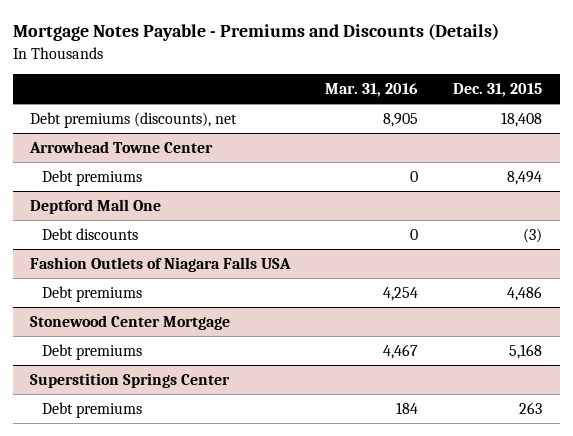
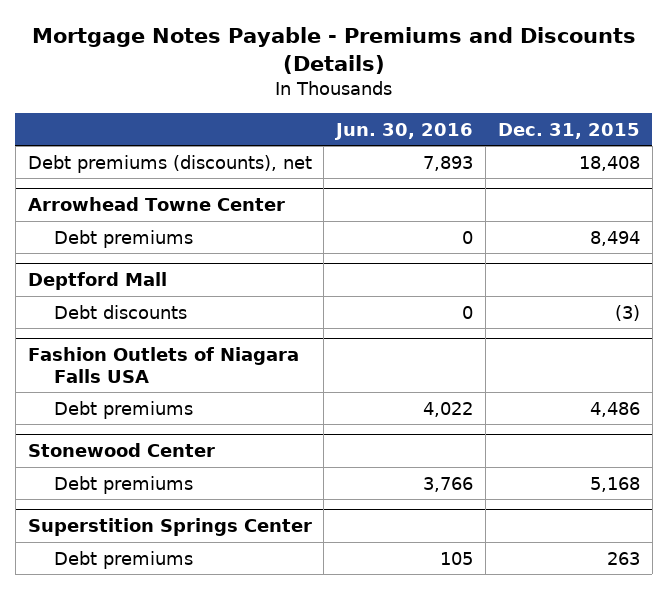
[325,83,419,98] Mar. 31, 2016 -> none
none -> [334,122,474,140] Jun. 30, 2016
[30,198,162,214] Deptford Mall One -> [27,272,167,291] Deptford Mall
[30,314,231,330] Stonewood Center Mortgage -> [27,443,215,458] Stonewood Center

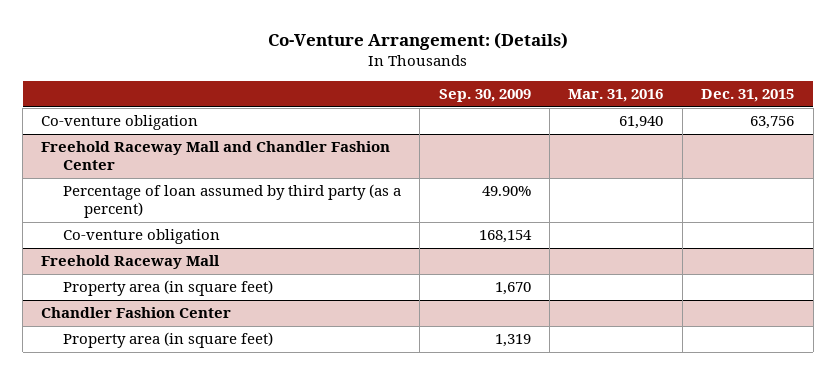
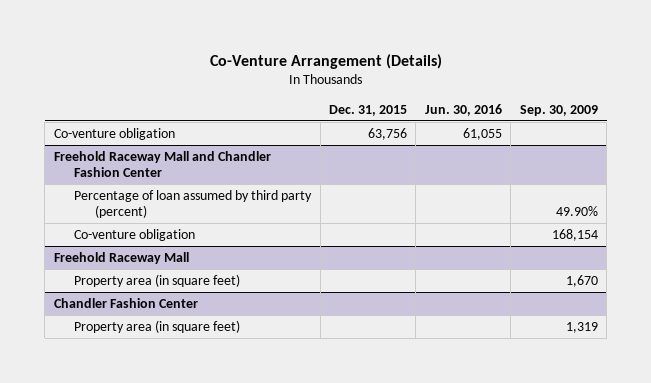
[267,31,568,50] Co-Venture Arrangement: (Details) -> [209,53,442,69] Co-Venture Arrangement (Details)
[568,89,664,103] Mar. 31, 2016 -> none
none -> [424,103,502,116] Jun. 30, 2016
[62,184,401,219] Percentage of loan assumed by third party (as a percent) -> [74,189,313,219] Percentage of loan assumed by third party (percent)

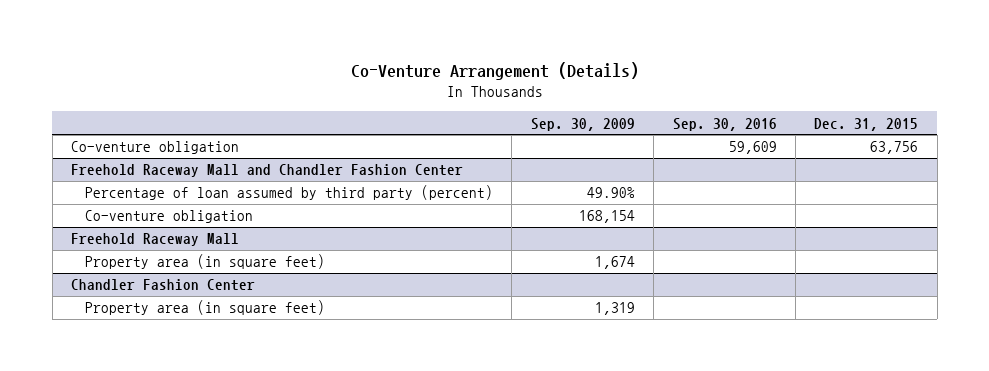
[424,103,502,116] Jun. 30, 2016 -> none
none -> [672,117,777,131] Sep. 30, 2016
[565,274,598,287] 1,670 -> [594,256,635,270] 1,674

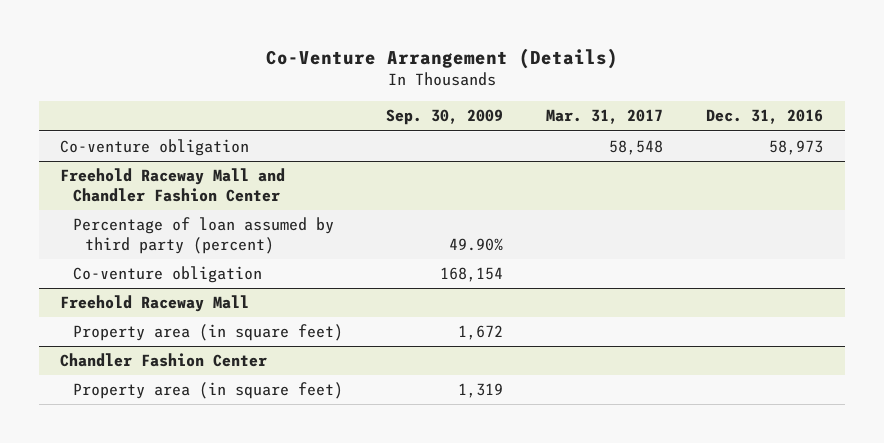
[672,117,777,131] Sep. 30, 2016 -> none
[814,117,919,131] Dec. 31, 2015 -> none
none -> [546,109,664,125] Mar. 31, 2017
none -> [706,109,824,125] Dec. 31, 2016
[594,256,635,270] 1,674 -> [457,325,503,341] 1,672

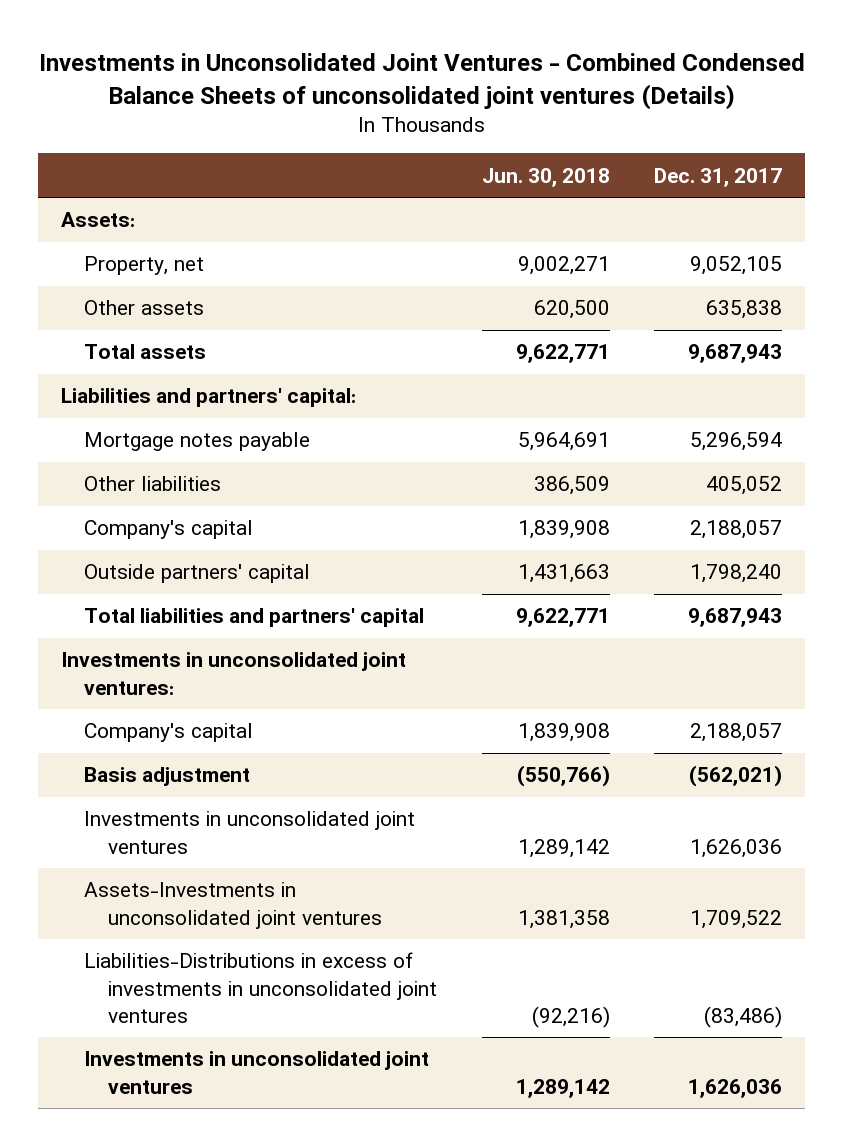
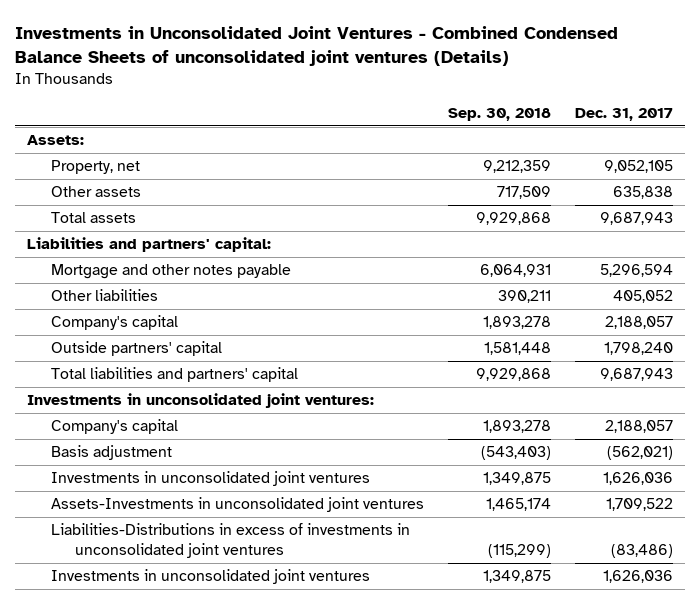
[481,167,610,187] Jun. 30, 2018 -> none
none -> [447,107,551,121] Sep. 30, 2018
[84,432,311,452] Mortgage notes payable -> [50,264,291,280] Mortgage and other notes payable

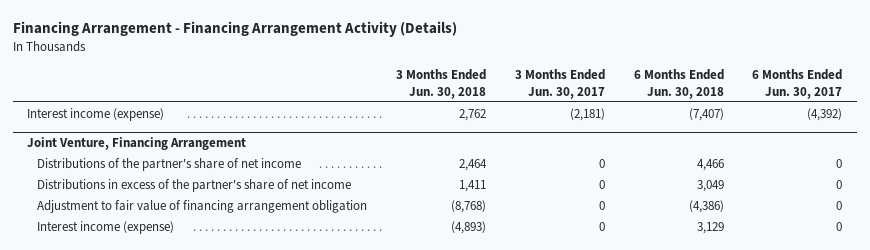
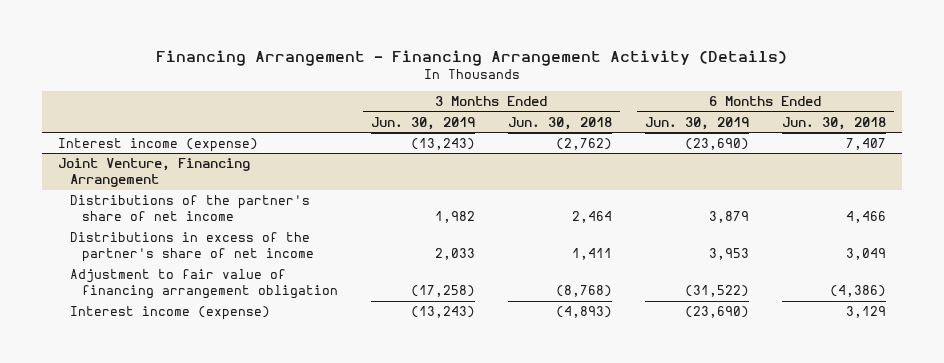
[514,69,605,99] 3 Months Ended Jun. 30, 2017 -> none
[752,69,843,99] 6 Months Ended Jun. 30, 2017 -> none
none -> [370,116,475,130] Jun. 30, 2019
none -> [644,116,749,130] Jun. 30, 2019
[459,109,487,122] 2,762 -> [555,137,612,150] (2,762)
[688,108,724,122] (7,407) -> [845,137,886,150] 7,407

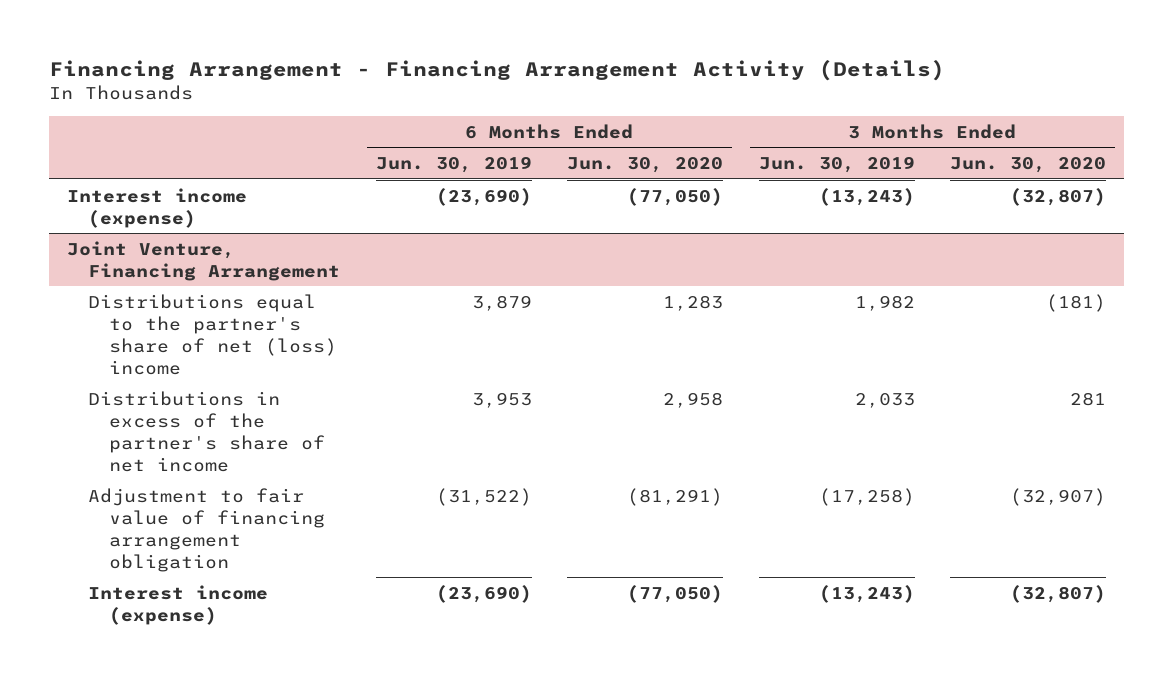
[507,116,612,130] Jun. 30, 2018 -> none
[781,116,886,130] Jun. 30, 2018 -> none
none -> [567,156,724,173] Jun. 30, 2020
none -> [950,156,1107,173] Jun. 30, 2020
[70,194,311,222] Distributions of the partner's share of net income -> [88,293,337,375] Distributions equal to the partner's share of net (loss) income

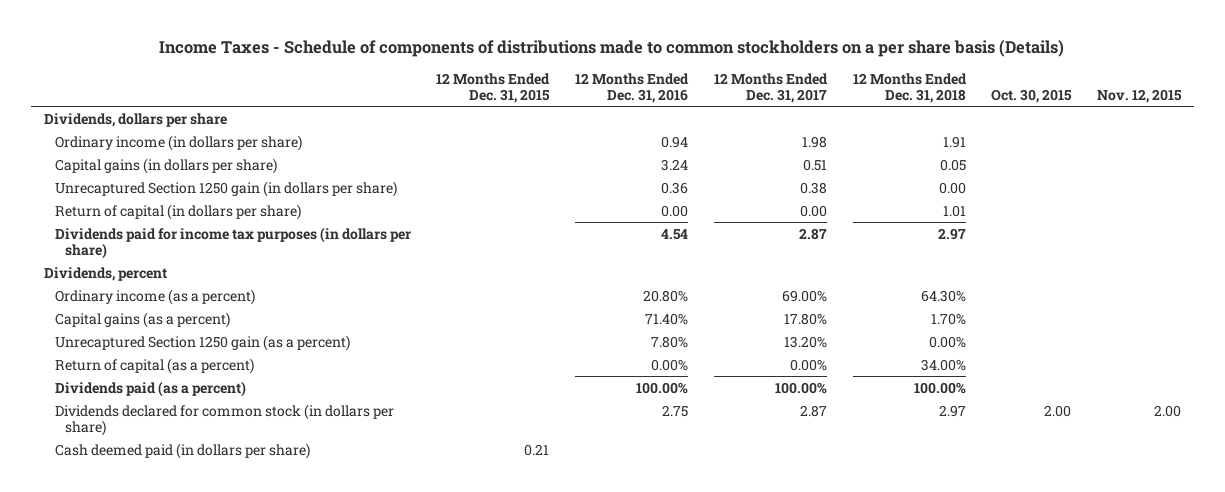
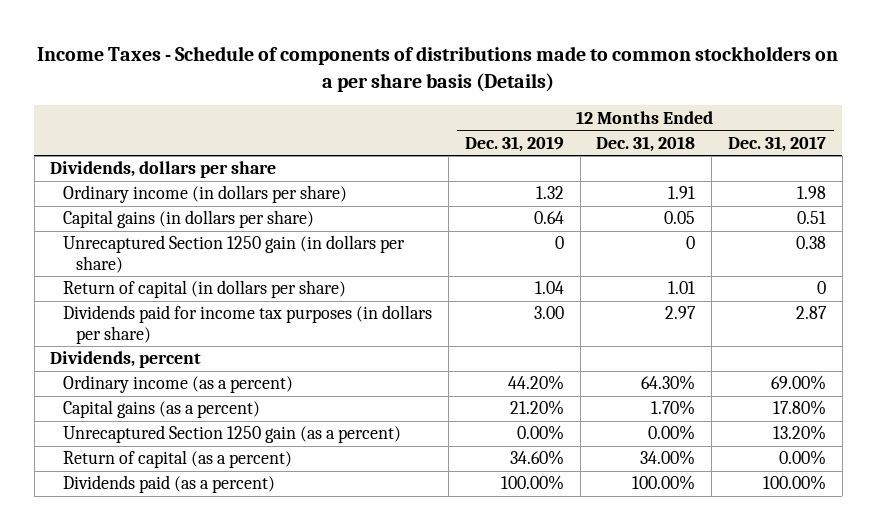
[436,72,551,104] 12 Months Ended Dec. 31, 2015 -> none
[575,72,690,104] 12 Months Ended Dec. 31, 2016 -> none
[991,89,1073,104] Oct. 30, 2015 -> none
[1097,89,1183,104] Nov. 12, 2015 -> none
none -> [464,135,564,152] Dec. 31, 2019
[938,181,966,194] 0.00 -> [686,236,696,250] 0
[799,204,827,217] 0.00 -> [816,281,826,295] 0
[54,403,394,436] Dividends declared for common stock (in dollars per share) -> none
[54,442,310,459] Cash deemed paid (in dollars per share) -> none

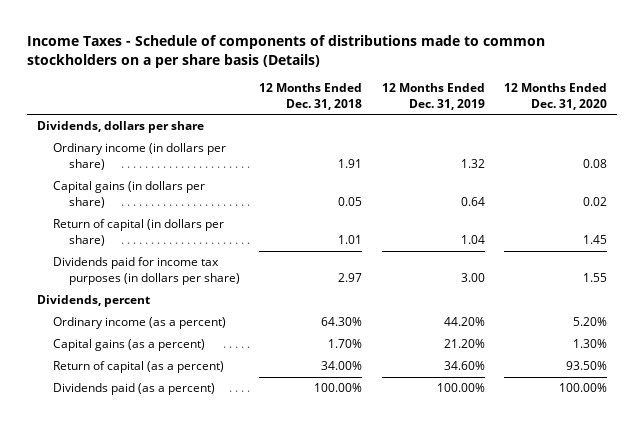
[727,135,826,152] Dec. 31, 2017 -> none
none -> [504,83,608,110] 12 Months Ended Dec. 31, 2020
[63,235,406,273] Unrecaptured Section 1250 gain (in dollars per share) -> none
[63,425,402,444] Unrecaptured Section 1250 gain (as a percent) -> none

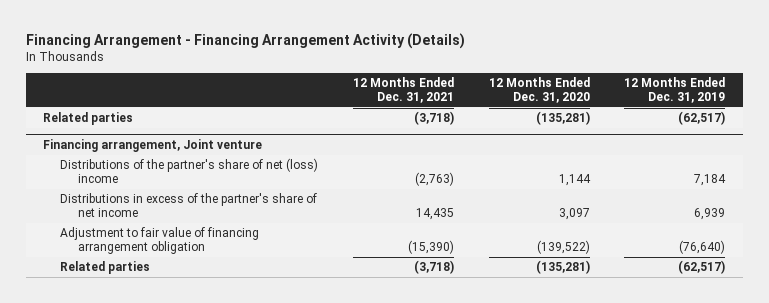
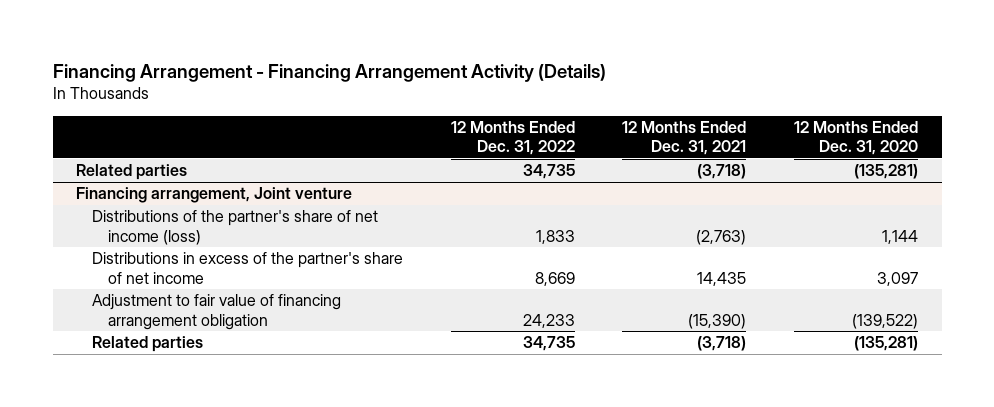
[624,77,726,104] 12 Months Ended Dec. 31, 2019 -> none
none -> [450,121,575,156] 12 Months Ended Dec. 31, 2022
[60,158,319,184] Distributions of the partner's share of net (loss) income -> [91,210,378,245] Distributions of the partner's share of net income (loss)

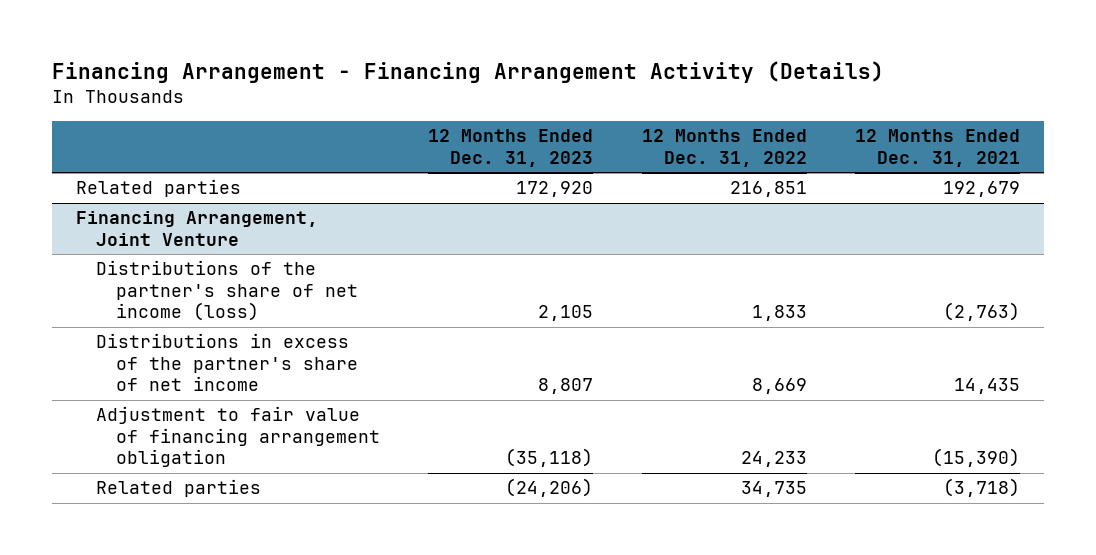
[793,121,918,156] 12 Months Ended Dec. 31, 2020 -> none
none -> [428,129,594,167] 12 Months Ended Dec. 31, 2023
[522,164,575,180] 34,735 -> [729,181,807,198] 216,851
[697,164,747,180] (3,718) -> [943,181,1021,198] 192,679
[76,187,353,204] Financing arrangement, Joint venture -> [75,211,318,246] Financing Arrangement, Joint Venture

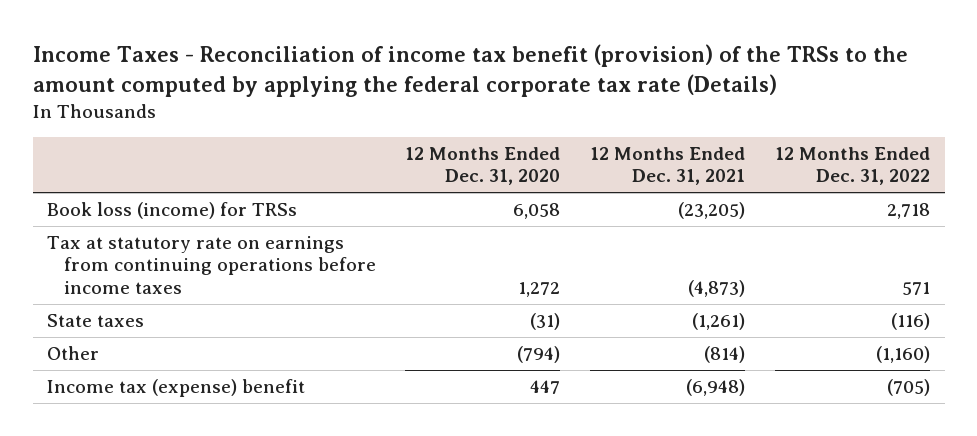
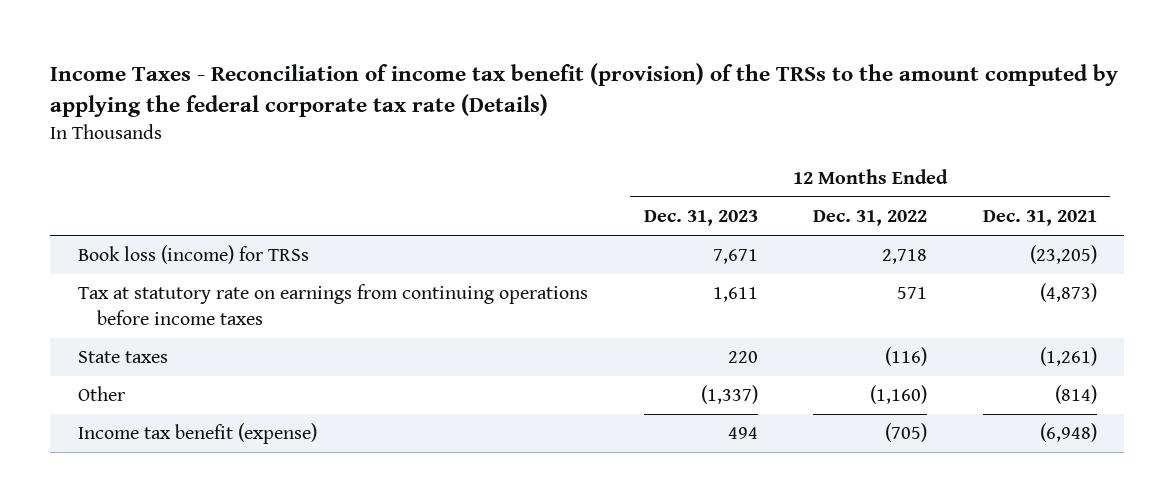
[405,146,561,186] 12 Months Ended Dec. 31, 2020 -> none
none -> [643,210,758,227] Dec. 31, 2023
[47,379,306,398] Income tax (expense) benefit -> [78,423,318,445] Income tax benefit (expense)

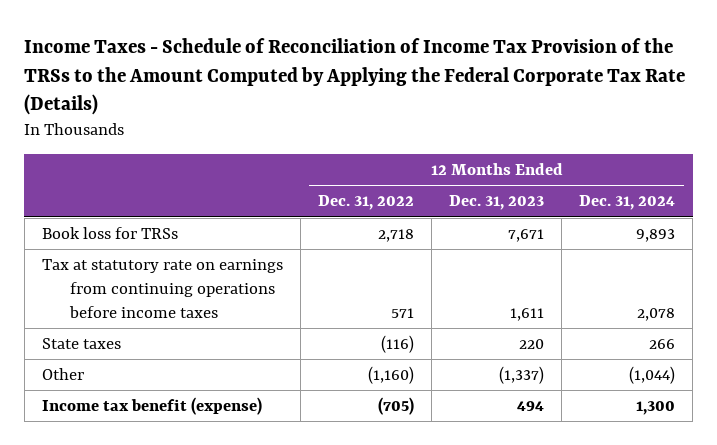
[50,63,1119,117] Income Taxes - Reconciliation of income tax benefit (provision) of the TRSs to the amount computed by applying the federal corporate tax rate (Details) -> [24,37,686,116] Income Taxes - Schedule of Reconciliation of Income Tax Provision of the TRSs to the Amount Computed by Applying the Federal Corporate Tax Rate (Details)
[982,210,1097,227] Dec. 31, 2021 -> none
none -> [579,195,676,211] Dec. 31, 2024
[78,245,310,265] Book loss (income) for TRSs -> [41,227,178,240] Book loss for TRSs

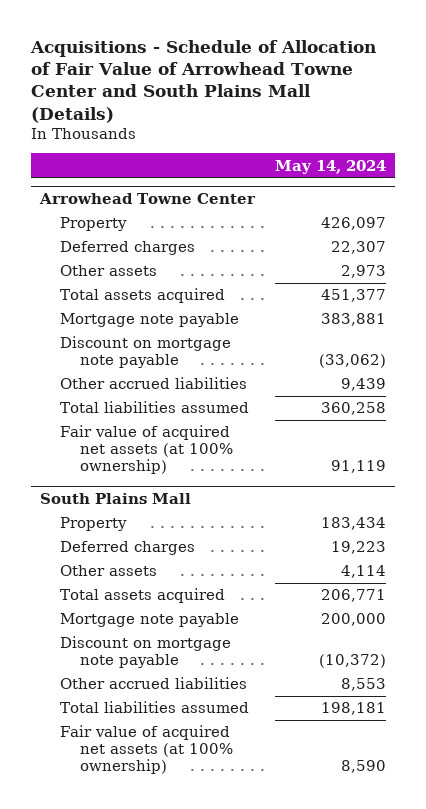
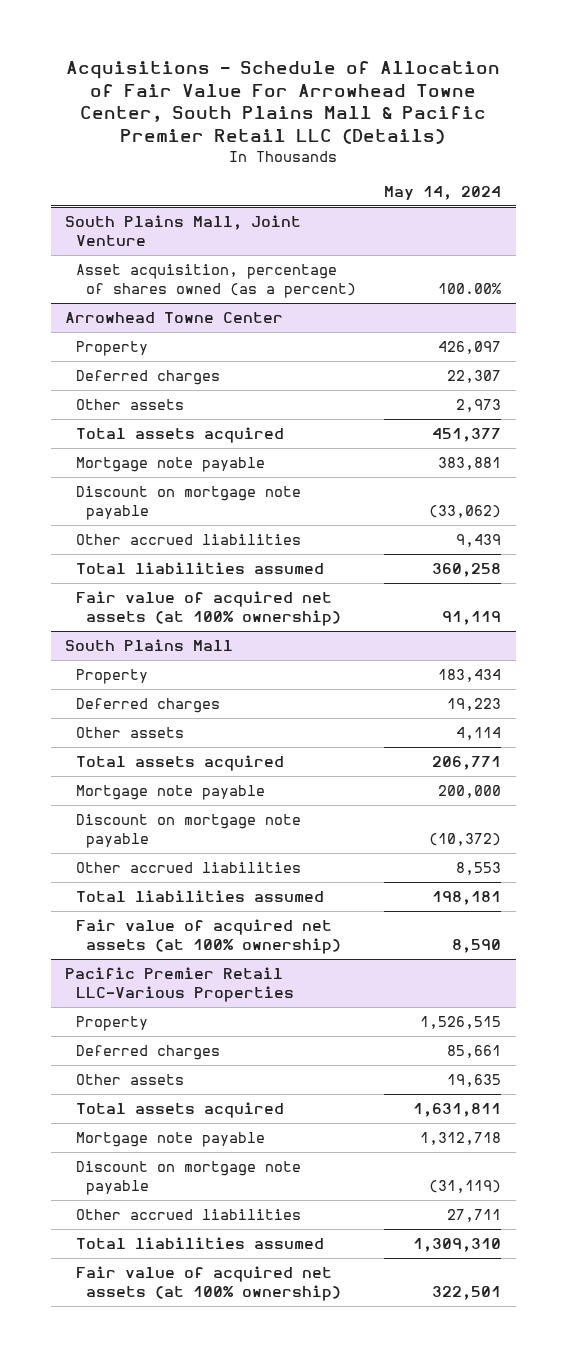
[29,39,376,123] Acquisitions - Schedule of Allocation of Fair Value of Arrowhead Towne Center and South Plains Mall (Details) -> [66,60,501,145] Acquisitions - Schedule of Allocation of Fair Value For Arrowhead Towne Center, South Plains Mall & Pacific Premier Retail LLC (Details)
none -> [65,215,302,246] South Plains Mall, Joint Venture
none -> [75,264,357,298] Asset acquisition, percentage of shares owned (as a percent)
none -> [65,967,294,1002] Pacific Premier Retail LLC-Various Properties
none -> [75,1016,148,1032] Property
none -> [75,1045,220,1061] Deferred charges
none -> [75,1074,184,1086] Other assets
none -> [75,1102,284,1119] Total assets acquired
none -> [75,1132,265,1148] Mortgage note payable
none -> [75,1161,301,1195] Discount on mortgage note payable
none -> [75,1209,301,1221] Other accrued liabilities
none -> [75,1237,324,1250] Total liabilities assumed
none -> [75,1266,342,1301] Fair value of acquired net assets (at 100% ownership)

